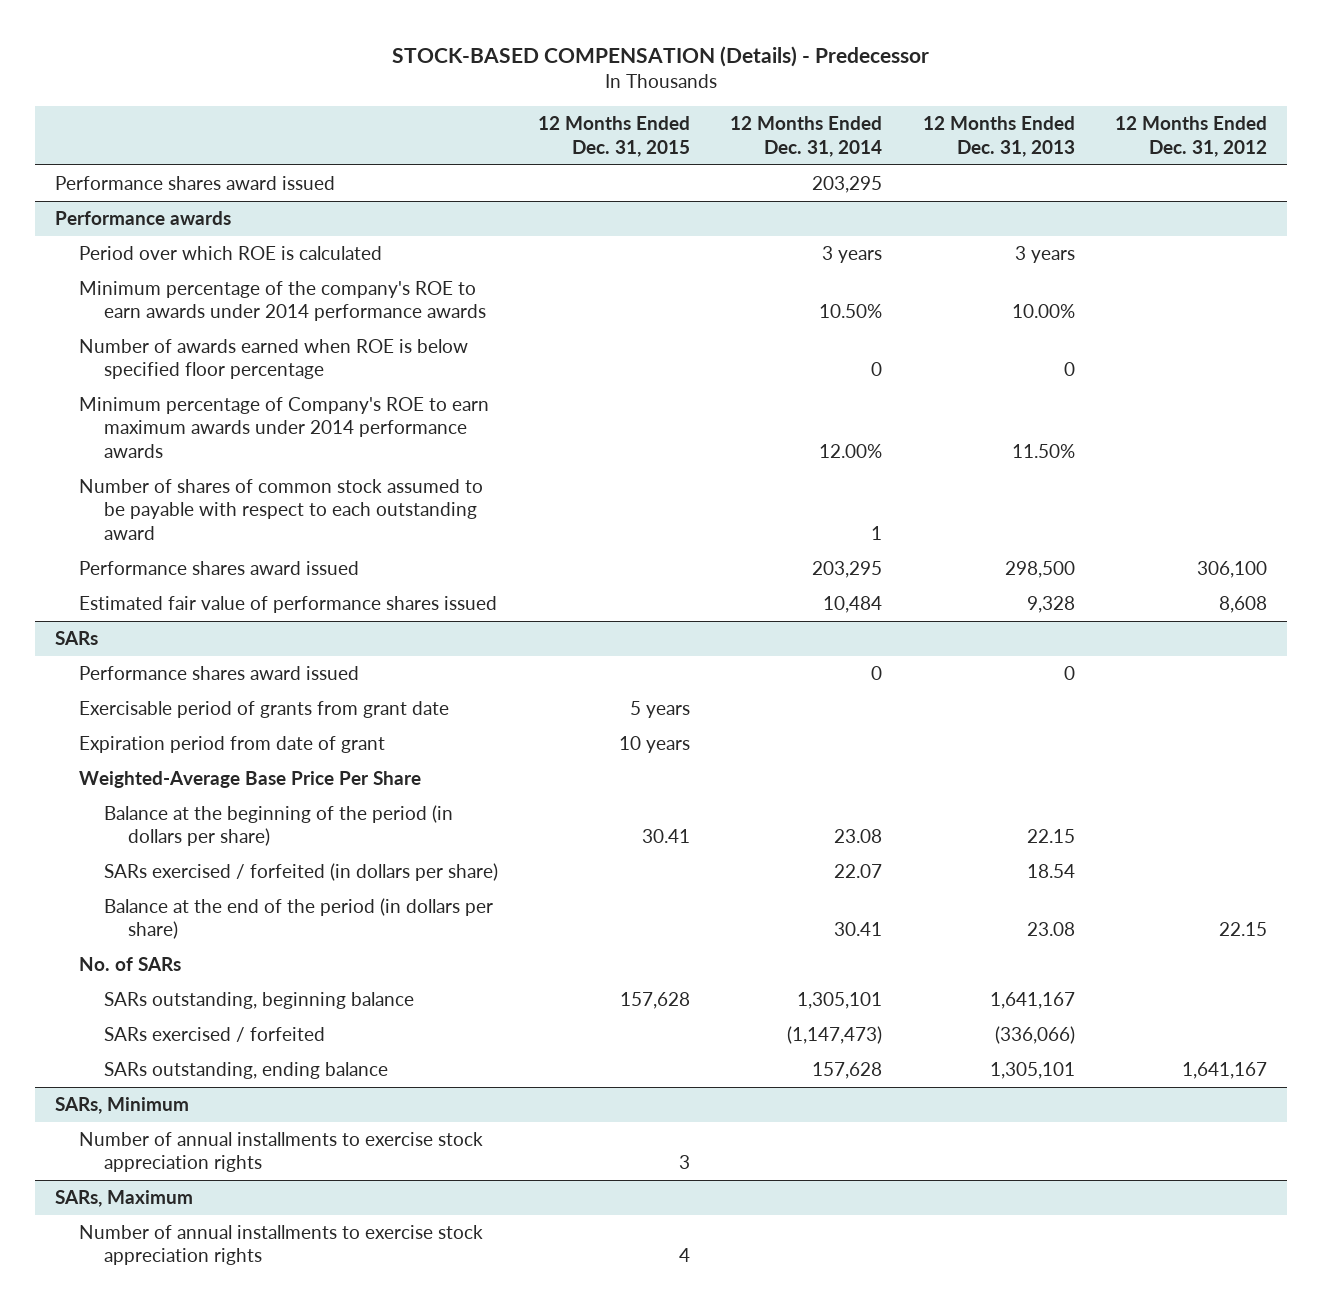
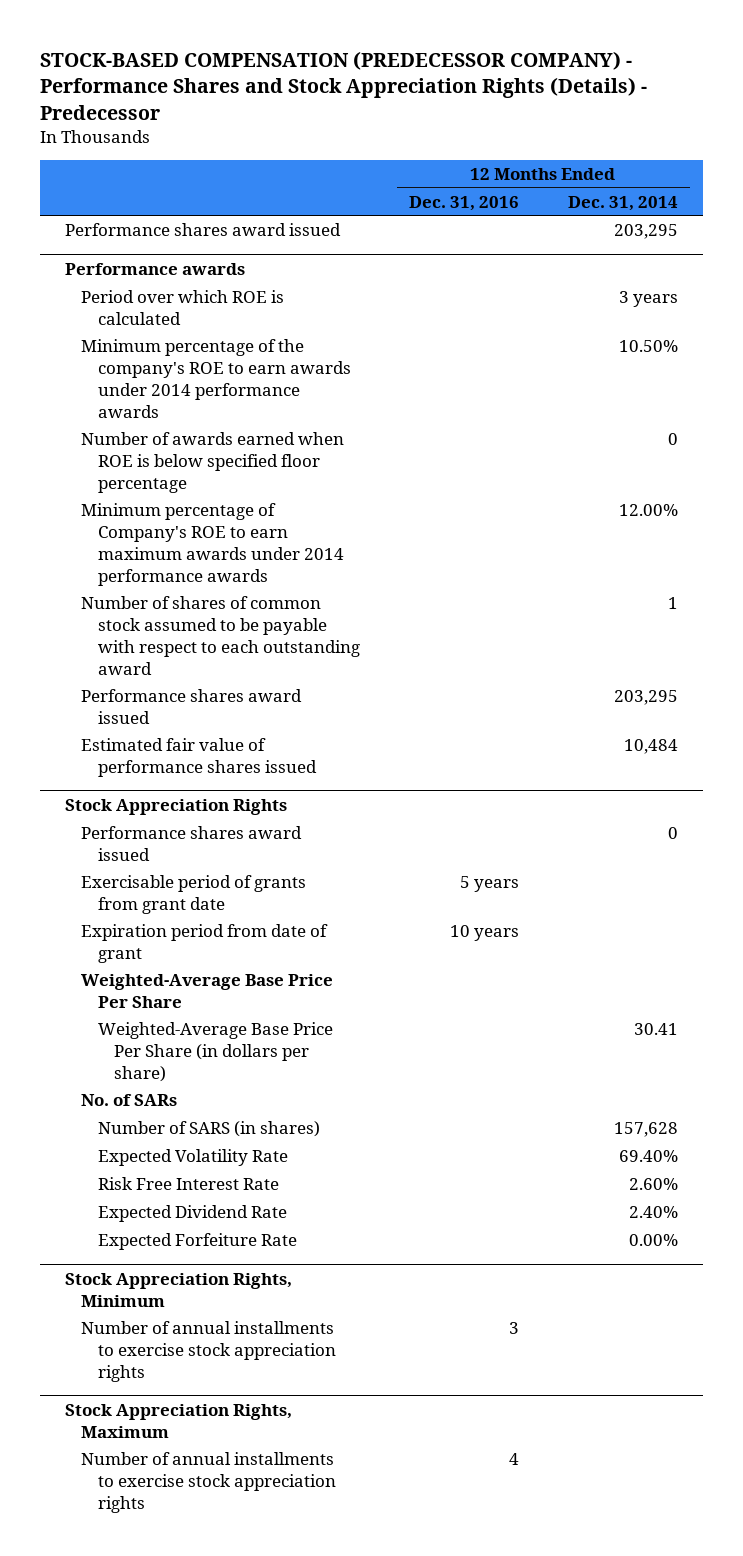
[391,46,929,68] STOCK-BASED COMPENSATION (Details) - Predecessor -> [40,50,648,120] STOCK-BASED COMPENSATION (PREDECESSOR COMPANY) - Performance Shares and Stock Appreciation Rights (Details) - Predecessor
[538,116,691,157] 12 Months Ended Dec. 31, 2015 -> none
[922,116,1075,157] 12 Months Ended Dec. 31, 2013 -> none
[1114,116,1267,157] 12 Months Ended Dec. 31, 2012 -> none
none -> [408,195,519,211] Dec. 31, 2016
[54,631,98,646] SARs -> [64,798,287,815] Stock Appreciation Rights
[103,863,498,882] SARs exercised / forfeited (in dollars per share) -> none
[103,898,493,940] Balance at the end of the period (in dollars per share) -> none
[103,805,453,847] Balance at the beginning of the period (in dollars per share) -> [97,1021,333,1082] Weighted-Average Base Price Per Share (in dollars per share)
[834,829,883,844] 23.08 -> [634,1022,679,1035] 30.41
[103,992,414,1010] SARs outstanding, beginning balance -> none
[103,1027,325,1043] SARs exercised / forfeited -> none
[54,1097,189,1115] SARs, Minimum -> none
[103,1062,388,1080] SARs outstanding, ending balance -> [97,1120,320,1137] Number of SARS (in shares)
none -> [97,1148,288,1166] Expected Volatility Rate
none -> [97,1176,279,1190] Risk Free Interest Rate
none -> [97,1204,287,1222] Expected Dividend Rate
none -> [97,1232,297,1250] Expected Forfeiture Rate
none -> [64,1272,292,1307] Stock Appreciation Rights, Minimum
[54,1190,193,1208] SARs, Maximum -> none
none -> [64,1403,292,1438] Stock Appreciation Rights, Maximum

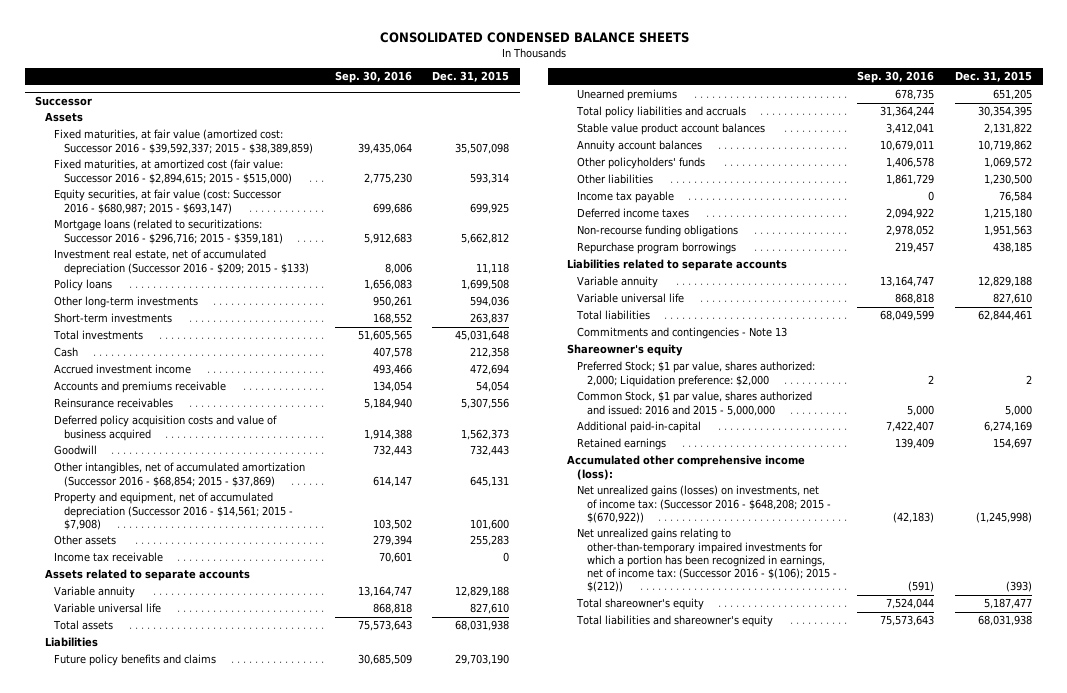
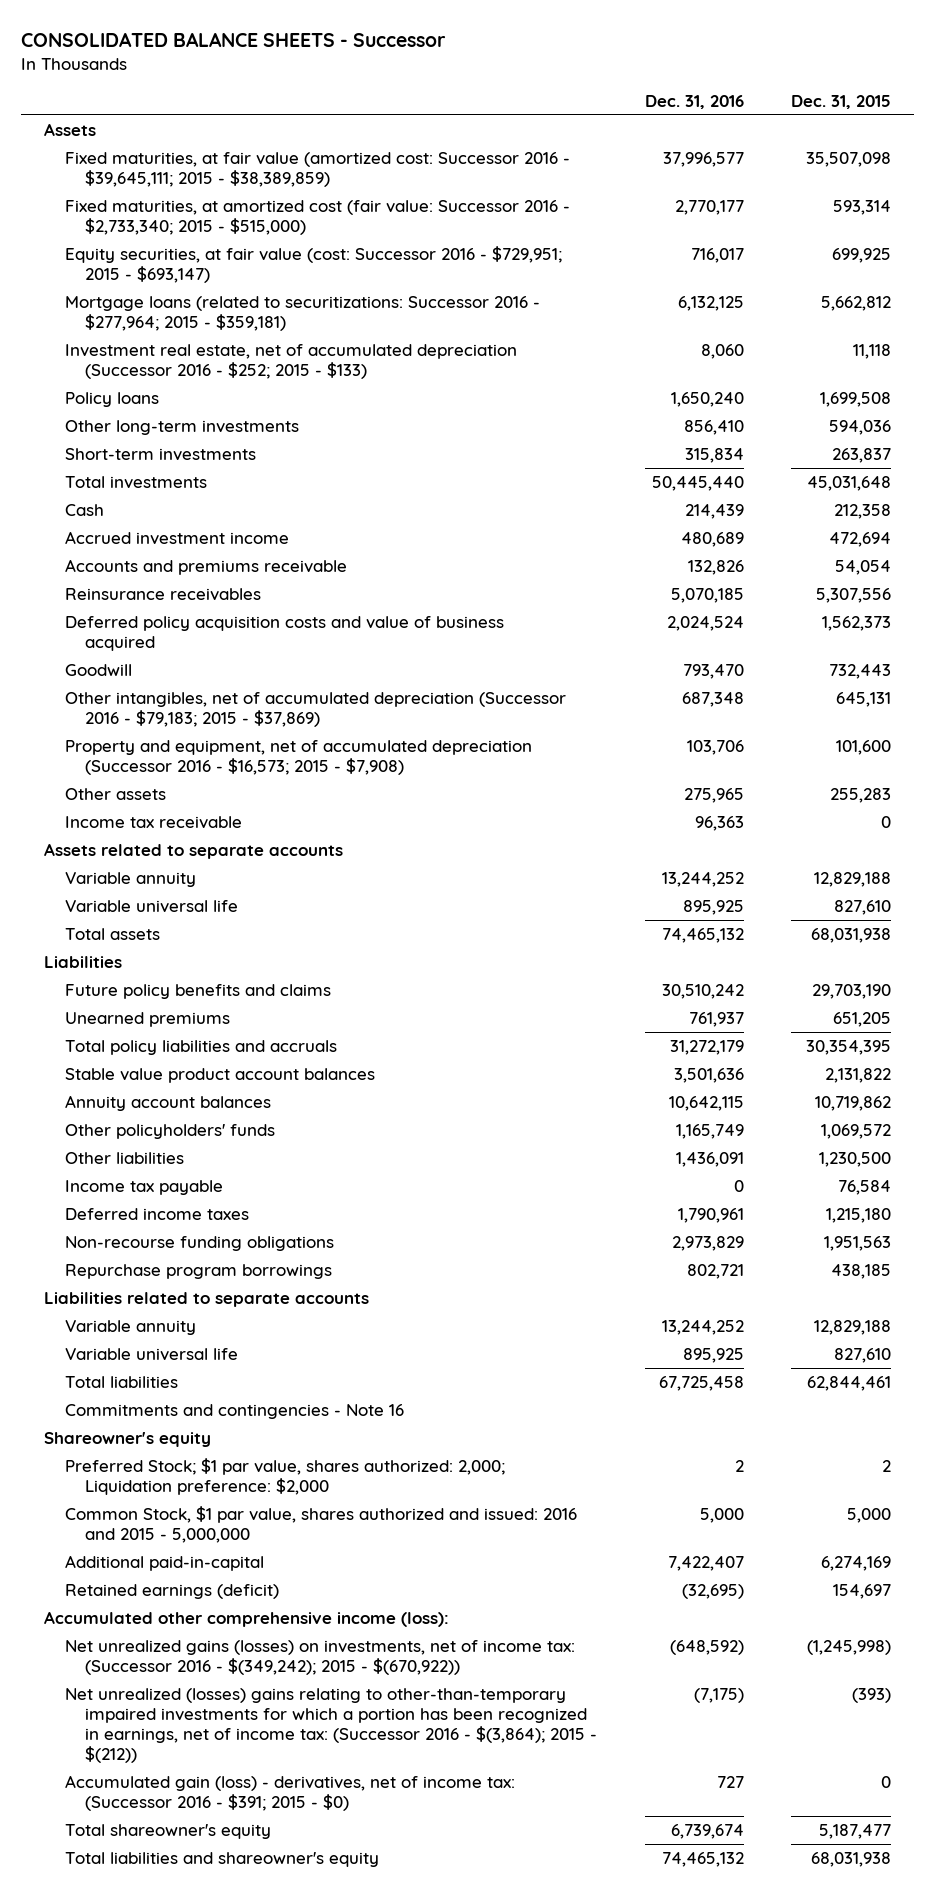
[379,31,689,43] CONSOLIDATED CONDENSED BALANCE SHEETS -> [20,31,446,47] CONSOLIDATED BALANCE SHEETS - Successor
[334,71,412,84] Sep. 30, 2016 -> none
none -> [644,94,744,109] Dec. 31, 2016
[35,95,93,106] Successor -> none
[54,129,313,154] Fixed maturities, at fair value (amortized cost: Successor 2016 - $39,592,337; 2015 - $38,389,859) -> [64,152,570,188] Fixed maturities, at fair value (amortized cost: Successor 2016 - $39,645,111; 2015 - $38,389,859)
[54,159,292,184] Fixed maturities, at amortized cost (fair value: Successor 2016 - $2,894,615; 2015 - $515,000) -> [64,200,570,236] Fixed maturities, at amortized cost (fair value: Successor 2016 - $2,733,340; 2015 - $515,000)
[54,189,283,214] Equity securities, at fair value (cost: Successor 2016 - $680,987; 2015 - $693,147) -> [64,246,562,284] Equity securities, at fair value (cost: Successor 2016 - $729,951; 2015 - $693,147)
[54,219,283,244] Mortgage loans (related to securitizations: Successor 2016 - $296,716; 2015 - $359,181) -> [64,296,540,332] Mortgage loans (related to securitizations: Successor 2016 - $277,964; 2015 - $359,181)
[54,249,309,275] Investment real estate, net of accumulated depreciation (Successor 2016 - $209; 2015 - $133) -> [64,344,517,380] Investment real estate, net of accumulated depreciation (Successor 2016 - $252; 2015 - $133)
[54,462,306,487] Other intangibles, net of accumulated amortization (Successor 2016 - $68,854; 2015 - $37,869) -> [64,692,566,728] Other intangibles, net of accumulated depreciation (Successor 2016 - $79,183; 2015 - $37,869)
[54,492,293,530] Property and equipment, net of accumulated depreciation (Successor 2016 - $14,561; 2015 - $7,908) -> [64,740,532,776] Property and equipment, net of accumulated depreciation (Successor 2016 - $16,573; 2015 - $7,908)
[577,327,788,340] Commitments and contingencies - Note 13 -> [64,1404,404,1420] Commitments and contingencies - Note 16
[577,438,667,451] Retained earnings -> [64,1584,279,1600] Retained earnings (deficit)
[577,485,831,523] Net unrealized gains (losses) on investments, net of income tax: (Successor 2016 - $648,208; 2015 - $(670,922)) -> [64,1640,575,1676] Net unrealized gains (losses) on investments, net of income tax: (Successor 2016 - $(349,242); 2015 - $(670,922))
[577,528,837,593] Net unrealized gains relating to other-than-temporary impaired investments for which a portion has been recognized in earnings, net of income tax: (Successor 2016 - $(106); 2015 - $(212)) -> [64,1688,598,1764] Net unrealized (losses) gains relating to other-than-temporary impaired investments for which a portion has been recognized in earnings, net of income tax: (Successor 2016 - $(3,864); 2015 - $(212))
none -> [64,1775,515,1812] Accumulated gain (loss) - derivatives, net of income tax: (Successor 2016 - $391; 2015 - $0)

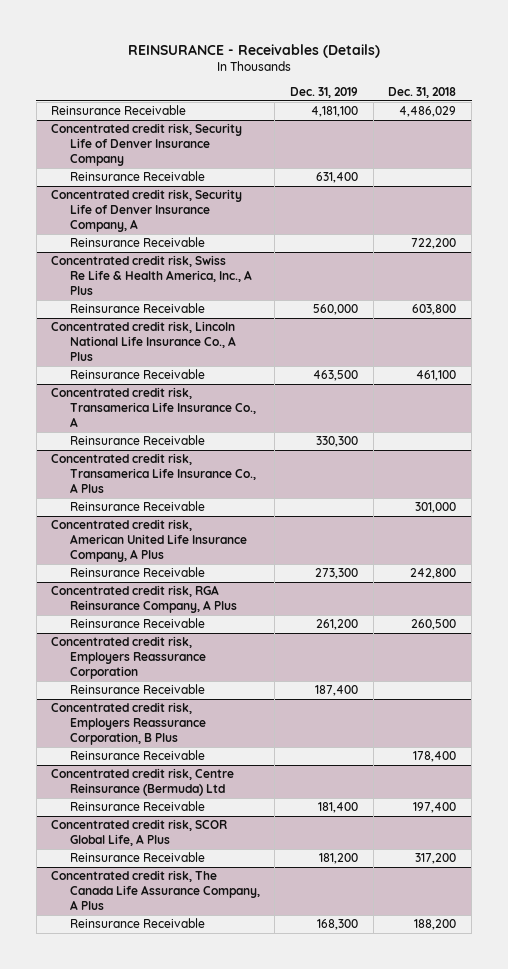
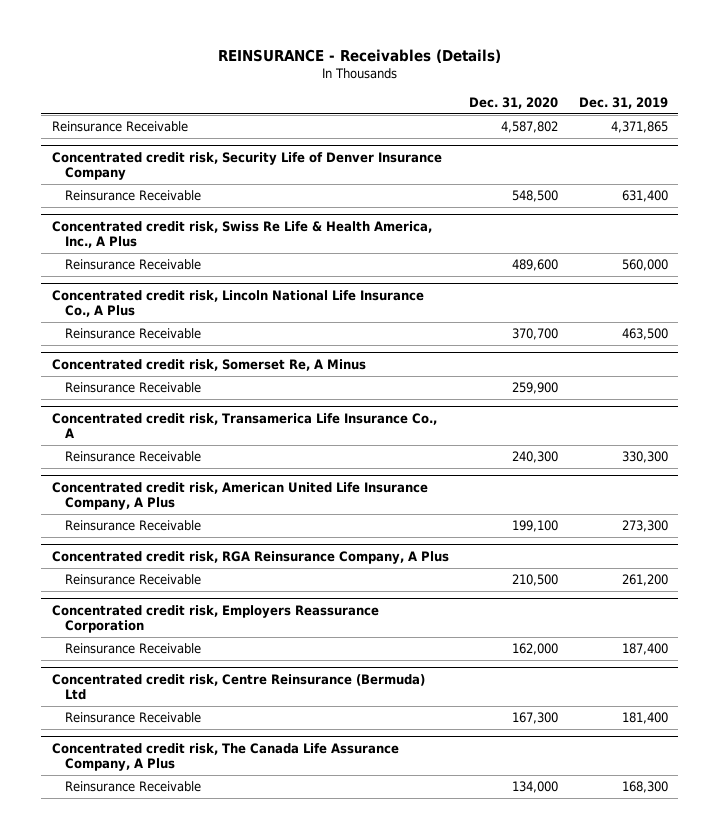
[388,87,457,99] Dec. 31, 2018 -> none
none -> [469,97,559,110] Dec. 31, 2020
[311,106,359,118] 4,181,100 -> [610,121,668,134] 4,371,865
[51,189,243,233] Concentrated credit risk, Security Life of Denver Insurance Company, A -> none
[69,237,205,248] Reinsurance Receivable -> none
none -> [51,358,366,371] Concentrated credit risk, Somerset Re, A Minus
none -> [64,382,201,394] Reinsurance Receivable
[51,453,256,494] Concentrated credit risk, Transamerica Life Insurance Co., A Plus -> none
[69,501,205,512] Reinsurance Receivable -> none
[51,702,206,746] Concentrated credit risk, Employers Reassurance Corporation, B Plus -> none
[69,750,205,761] Reinsurance Receivable -> none
[51,819,228,847] Concentrated credit risk, SCOR Global Life, A Plus -> none
[69,852,205,863] Reinsurance Receivable -> none

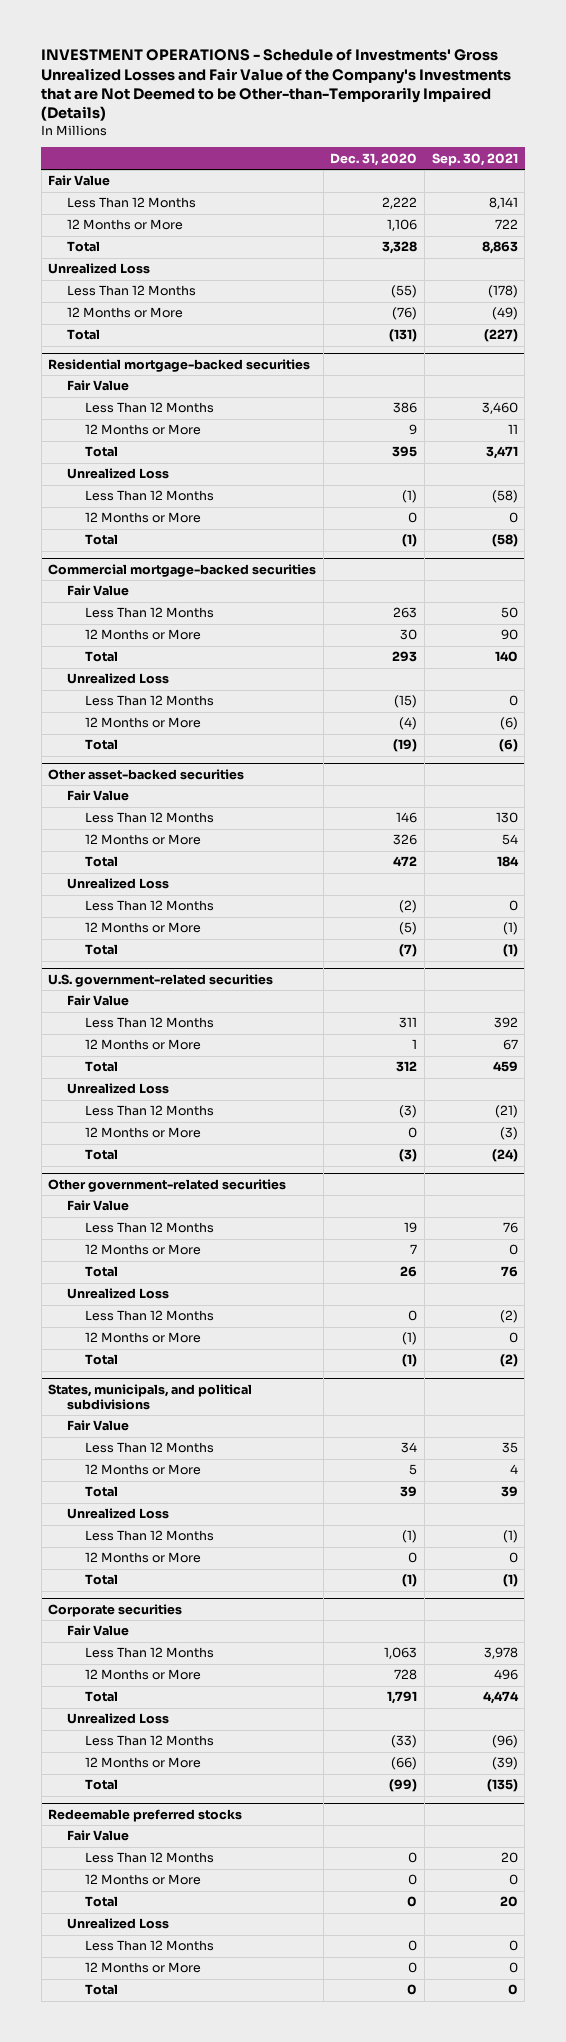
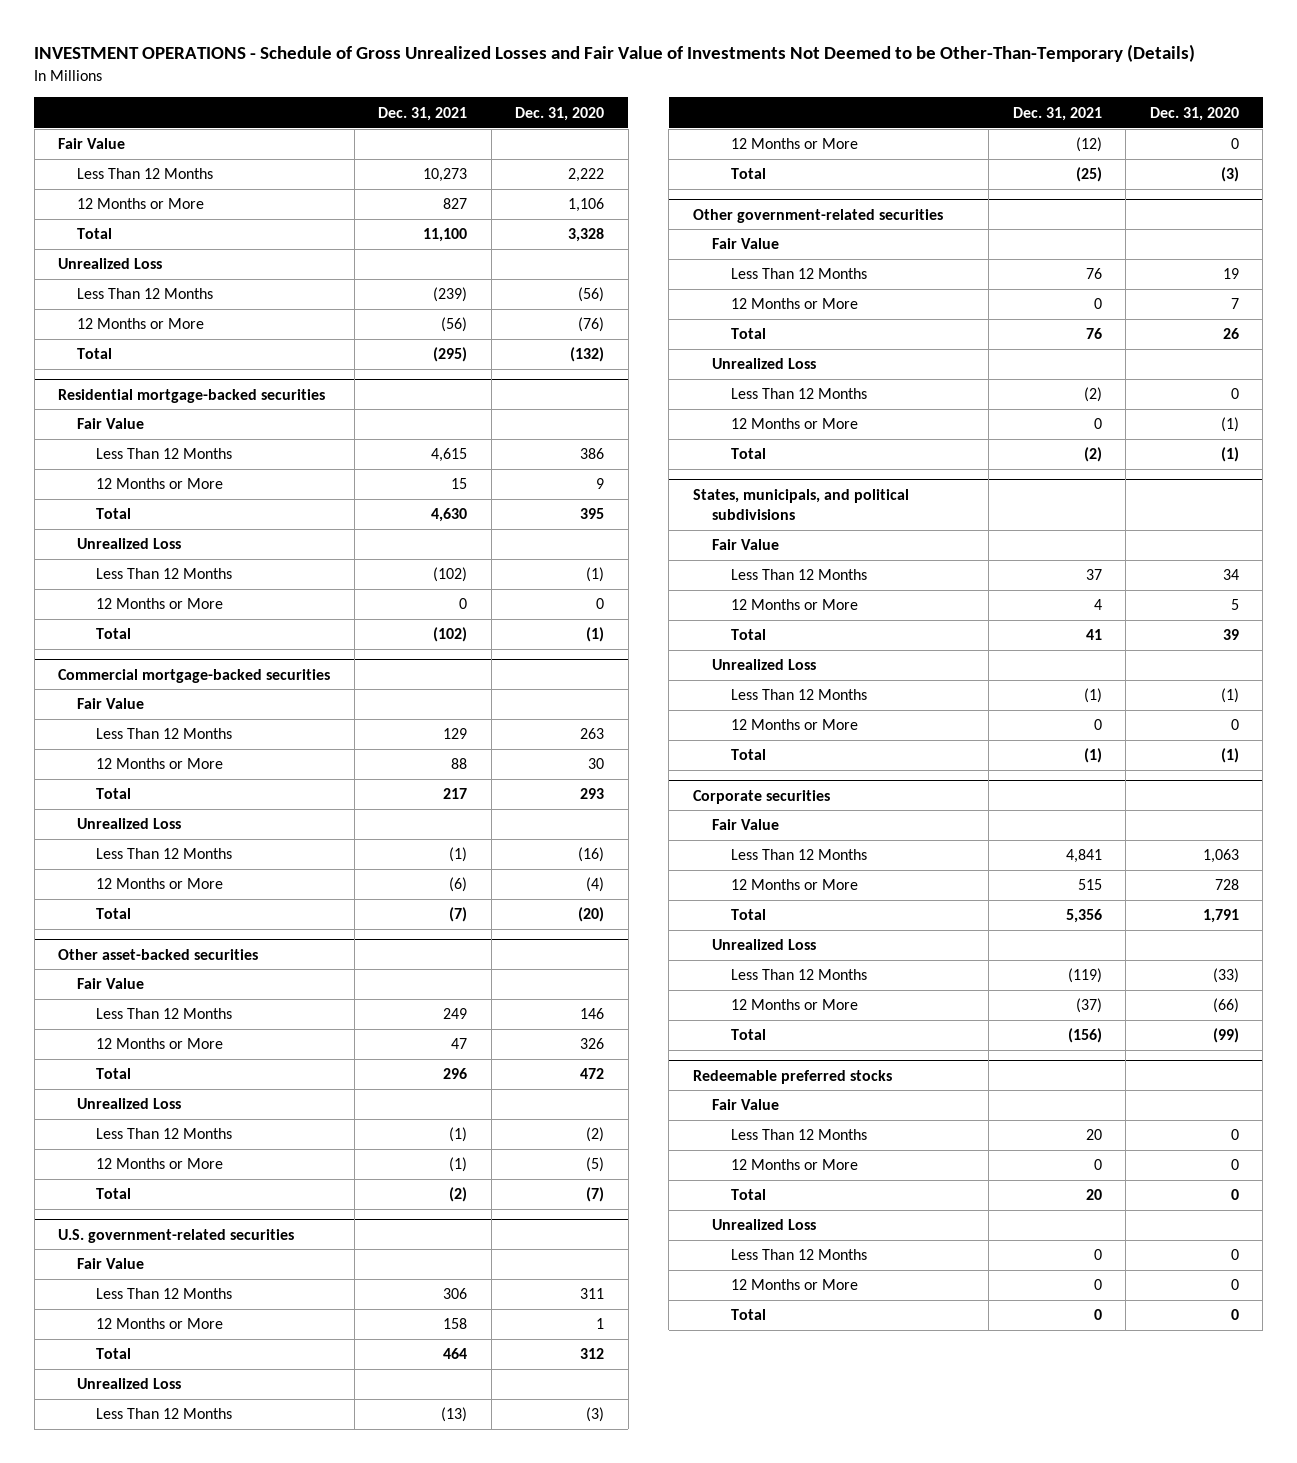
[41,49,512,122] INVESTMENT OPERATIONS - Schedule of Investments' Gross Unrealized Losses and Fair Value of the Company's Investments that are Not Deemed to be Other-than-Temporarily Impaired (Details) -> [34,44,1196,63] INVESTMENT OPERATIONS - Schedule of Gross Unrealized Losses and Fair Value of Investments Not Deemed to be Other-Than-Temporary (Details)
[431,152,518,166] Sep. 30, 2021 -> none
none -> [378,106,468,121] Dec. 31, 2021
[391,285,418,299] (55) -> [578,287,605,303] (56)
[389,329,418,343] (131) -> [570,347,605,363] (132)
[394,695,418,709] (15) -> [578,847,605,863] (16)
[393,739,418,753] (19) -> [578,907,605,923] (20)

